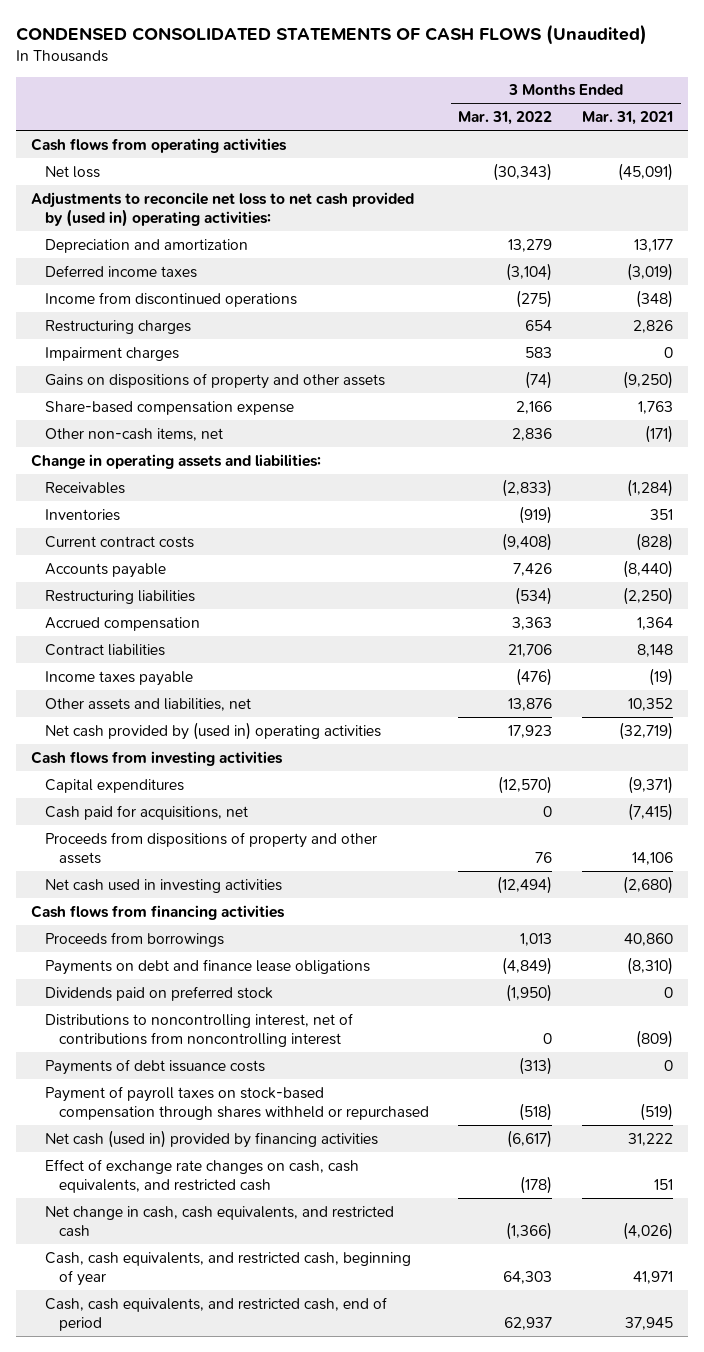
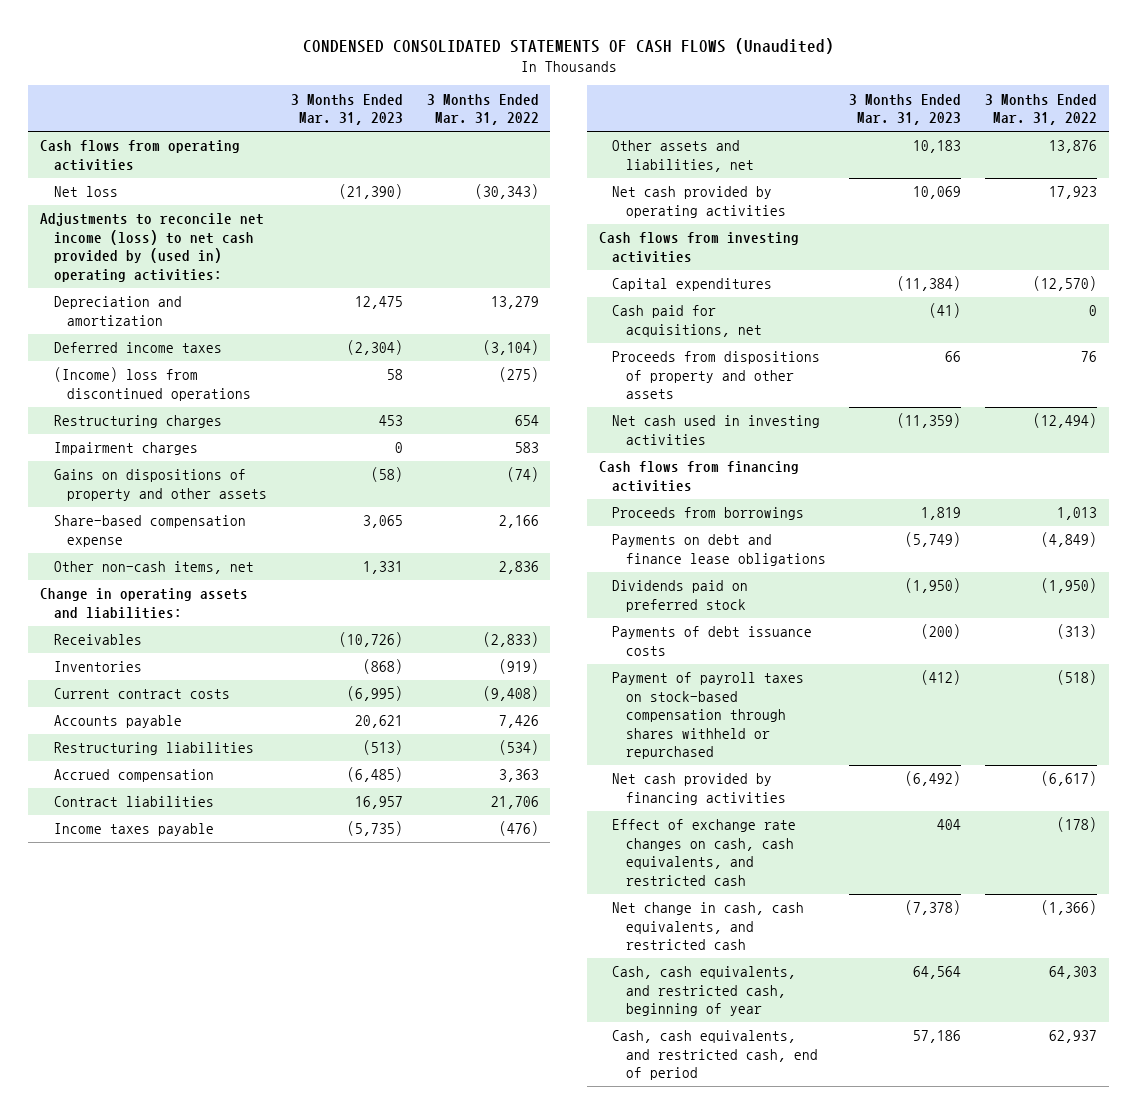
[582,110,674,125] Mar. 31, 2021 -> none
none -> [290,93,403,126] 3 Months Ended Mar. 31, 2023
[30,191,414,227] Adjustments to reconcile net loss to net cash provided by (used in) operating activities: -> [40,213,265,282] Adjustments to reconcile net income (loss) to net cash provided by (used in) operating activities:
[44,291,297,307] Income from discontinued operations -> [53,367,252,401] (Income) loss from discontinued operations
[44,721,381,740] Net cash provided by (used in) operating activities -> [612,186,786,218] Net cash provided by operating activities
[44,1012,353,1047] Distributions to noncontrolling interest, net of contributions from noncontrolling interest -> none
[44,1129,378,1148] Net cash (used in) provided by financing activities -> [612,773,786,805] Net cash provided by financing activities

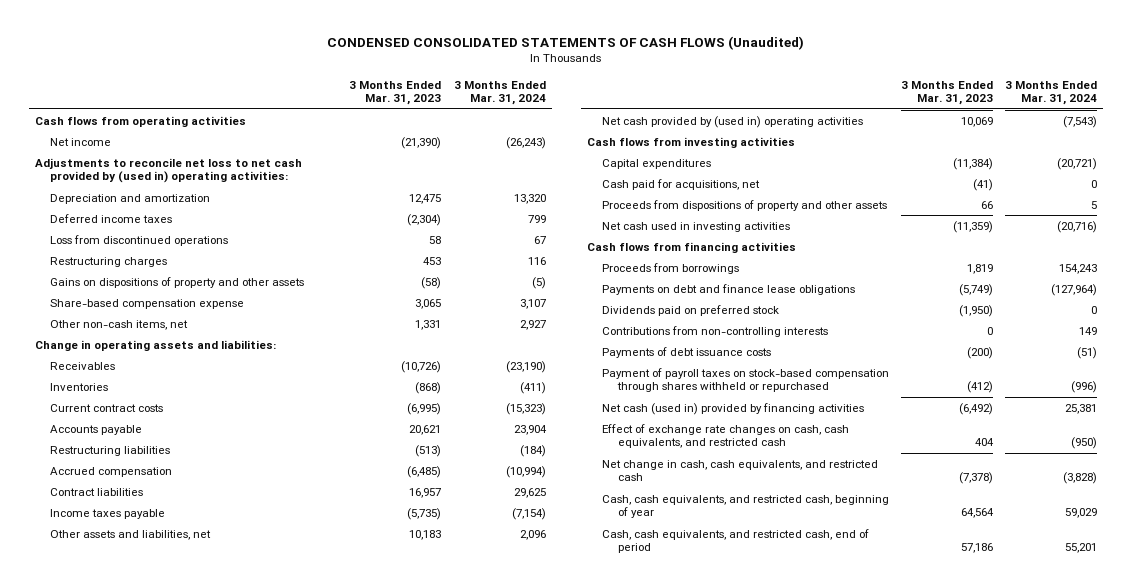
[426,93,539,126] 3 Months Ended Mar. 31, 2022 -> none
none -> [453,80,546,106] 3 Months Ended Mar. 31, 2024
[53,186,118,198] Net loss -> [50,137,112,146] Net income
[40,213,265,282] Adjustments to reconcile net income (loss) to net cash provided by (used in) operating activities: -> [34,157,302,184] Adjustments to reconcile net loss to net cash provided by (used in) operating activities:
[53,367,252,401] (Income) loss from discontinued operations -> [50,234,229,246] Loss from discontinued operations
[53,442,198,456] Impairment charges -> none
[612,186,786,218] Net cash provided by operating activities -> [602,115,864,128] Net cash provided by (used in) operating activities
none -> [602,325,829,337] Contributions from non-controlling interests
[612,773,786,805] Net cash provided by financing activities -> [602,402,865,415] Net cash (used in) provided by financing activities

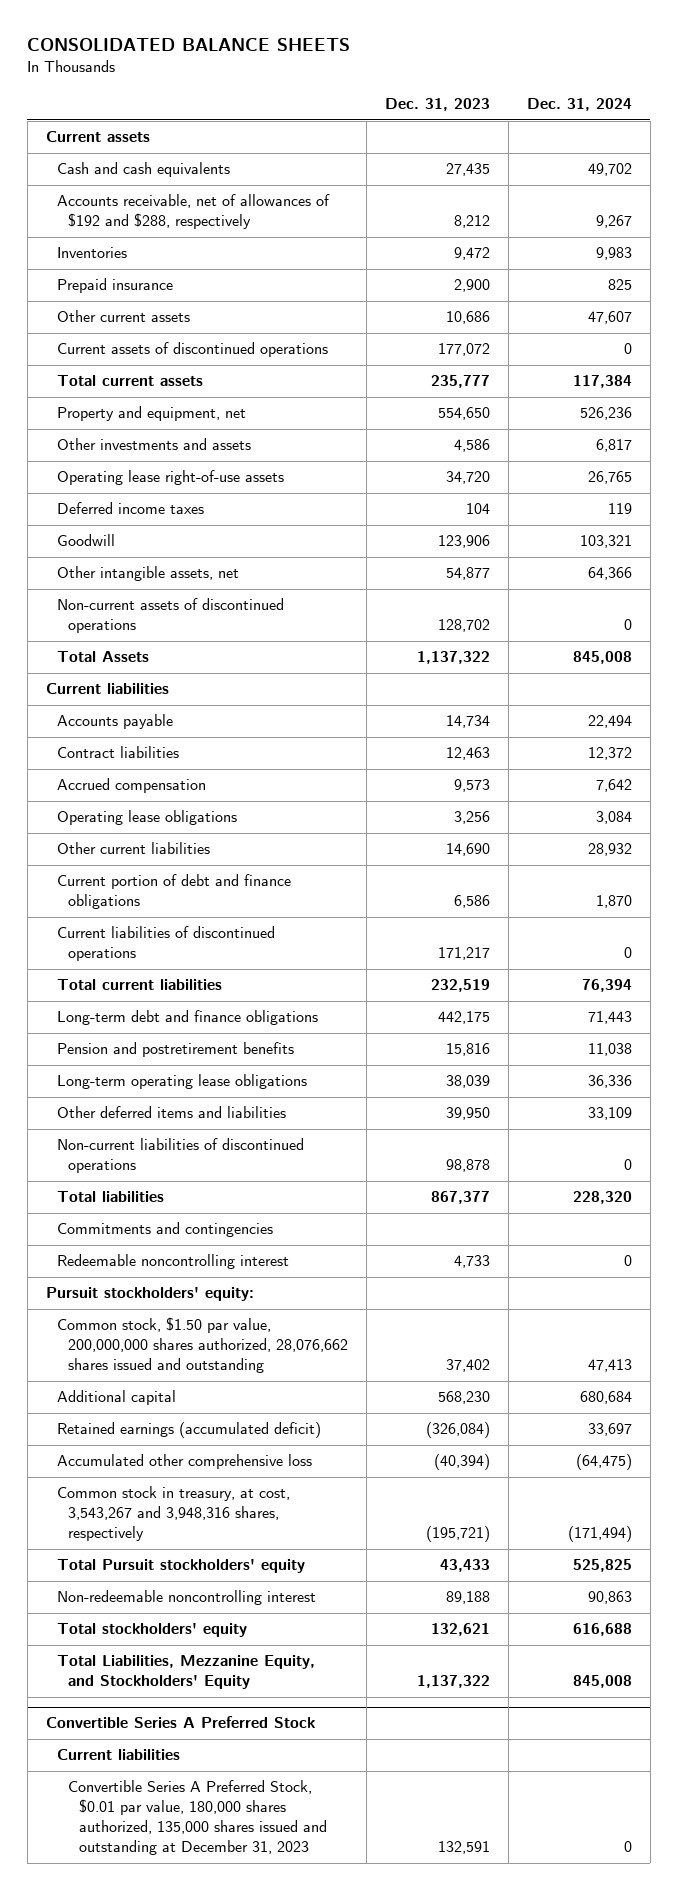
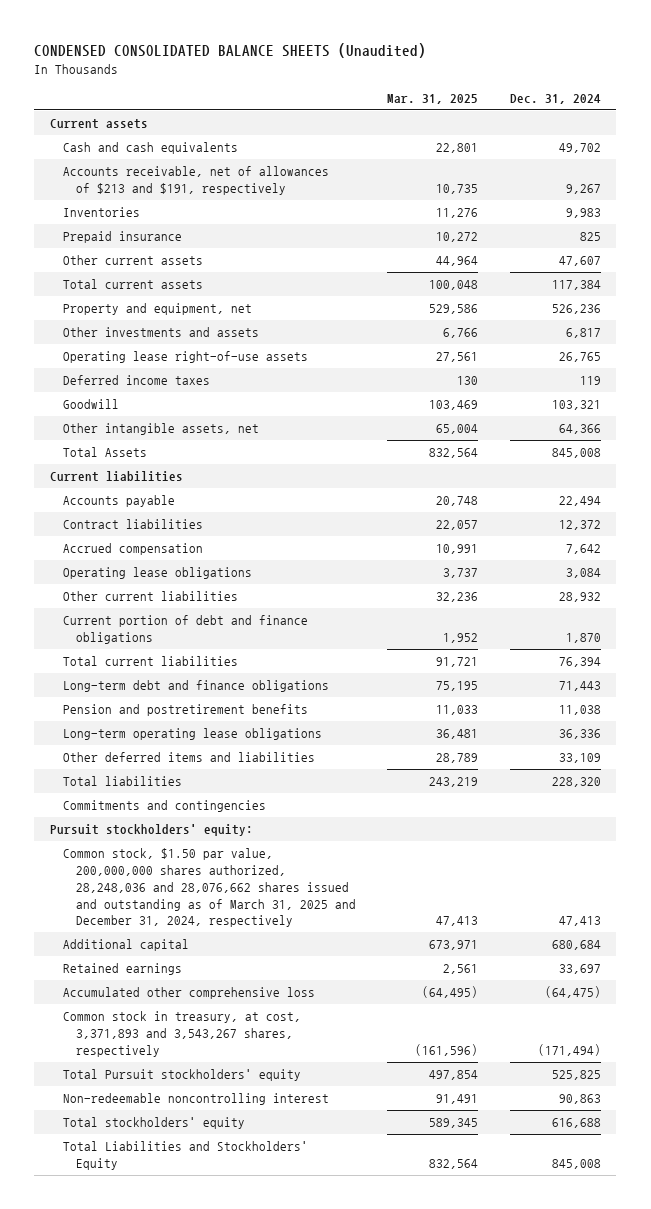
[27,38,351,52] CONSOLIDATED BALANCE SHEETS -> [34,42,427,58] CONDENSED CONSOLIDATED BALANCE SHEETS (Unaudited)
[385,98,491,112] Dec. 31, 2023 -> none
none -> [387,93,479,104] Mar. 31, 2025
[57,194,331,230] Accounts receivable, net of allowances of $192 and $288, respectively -> [62,166,329,196] Accounts receivable, net of allowances of $213 and $191, respectively
[57,342,329,358] Current assets of discontinued operations -> none
[57,598,285,634] Non-current assets of discontinued operations -> none
[57,926,276,962] Current liabilities of discontinued operations -> none
[57,1138,305,1174] Non-current liabilities of discontinued operations -> none
[57,1254,290,1270] Redeemable noncontrolling interest -> none
[57,1317,349,1374] Common stock, $1.50 par value, 200,000,000 shares authorized, 28,076,662 shares issued and outstanding -> [62,848,356,928] Common stock, $1.50 par value, 200,000,000 shares authorized, 28,248,036 and 28,076,662 shares issued and outstanding as of March 31, 2025 and December 31, 2024, respectively
[57,1422,322,1439] Retained earnings (accumulated deficit) -> [62,963,182,976] Retained earnings
[57,1486,291,1542] Common stock in treasury, at cost, 3,543,267 and 3,948,316 shares, respectively -> [62,1011,301,1057] Common stock in treasury, at cost, 3,371,893 and 3,543,267 shares, respectively
[45,1716,315,1729] Convertible Series A Preferred Stock -> none
[57,1749,181,1761] Current liabilities -> none
[68,1780,328,1856] Convertible Series A Preferred Stock, $0.01 par value, 180,000 shares authorized, 135,000 shares issued and outstanding at December 31, 2023 -> none
[57,1655,316,1690] Total Liabilities, Mezzanine Equity, and Stockholders' Equity -> [62,1141,308,1171] Total Liabilities and Stockholders' Equity

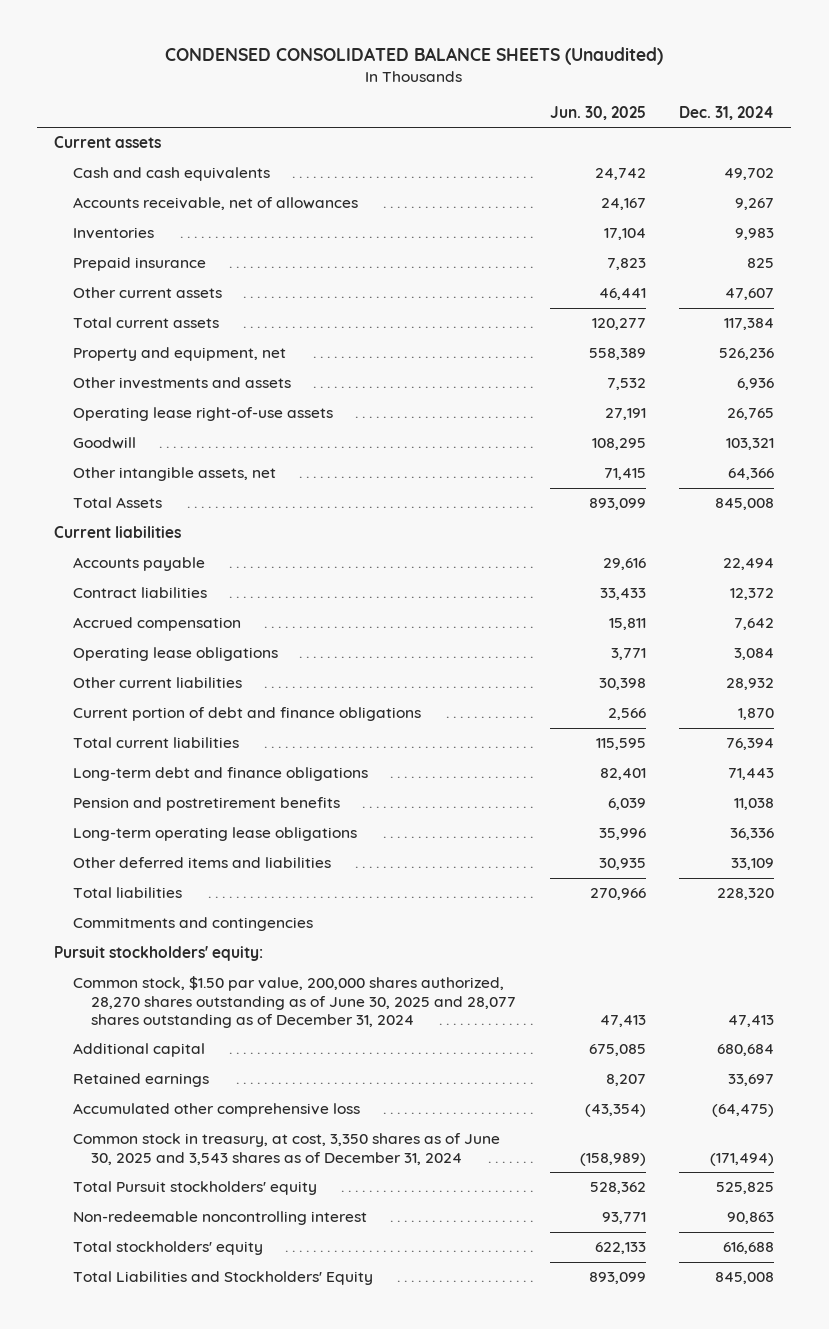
[387,93,479,104] Mar. 31, 2025 -> none
none -> [549,105,646,120] Jun. 30, 2025
[62,166,329,196] Accounts receivable, net of allowances of $213 and $191, respectively -> [72,197,358,211] Accounts receivable, net of allowances
[565,328,601,339] 6,817 -> [737,378,775,391] 6,936
[62,375,210,386] Deferred income taxes -> none
[62,848,356,928] Common stock, $1.50 par value, 200,000,000 shares authorized, 28,248,036 and 28,076,662 shares issued and outstanding as of March 31, 2025 and December 31, 2024, respectively -> [72,976,517,1028] Common stock, $1.50 par value, 200,000 shares authorized, 28,270 shares outstanding as of June 30, 2025 and 28,077 shares outstanding as of December 31, 2024
[62,1011,301,1057] Common stock in treasury, at cost, 3,371,893 and 3,543,267 shares, respectively -> [72,1133,500,1165] Common stock in treasury, at cost, 3,350 shares as of June 30, 2025 and 3,543 shares as of December 31, 2024

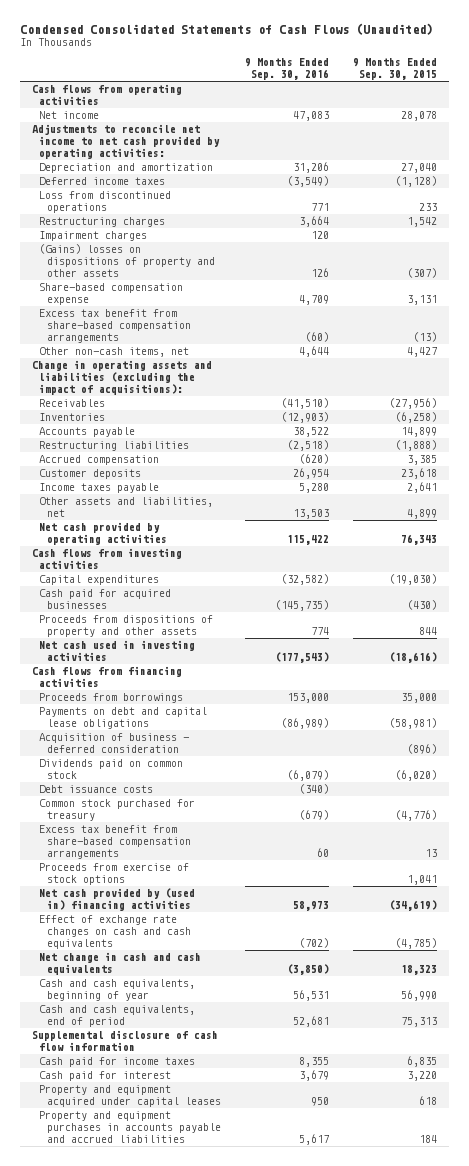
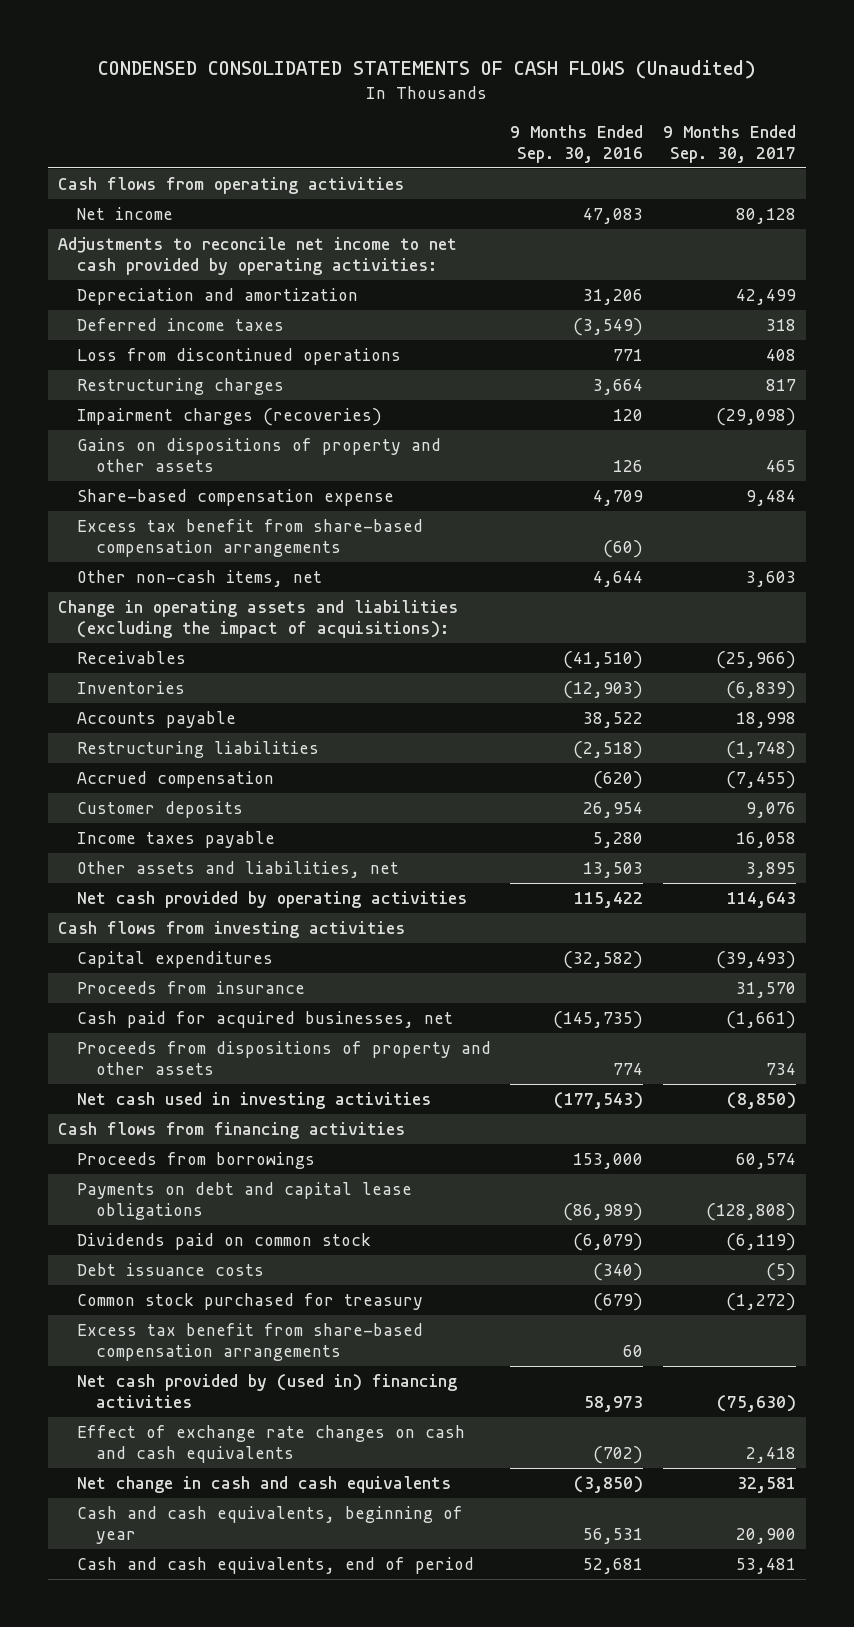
[19,22,433,35] Condensed Consolidated Statements of Cash Flows (Unaudited) -> [97,60,756,80] CONDENSED CONSOLIDATED STATEMENTS OF CASH FLOWS (Unaudited)
[353,58,438,81] 9 Months Ended Sep. 30, 2015 -> none
none -> [662,124,796,164] 9 Months Ended Sep. 30, 2017
[39,231,148,242] Impairment charges -> [76,407,382,426] Impairment charges (recoveries)
[39,244,215,277] (Gains) losses on dispositions of property and other assets -> [76,437,441,473] Gains on dispositions of property and other assets
none -> [76,980,305,994] Proceeds from insurance
[39,589,172,610] Cash paid for acquired businesses -> [76,1010,453,1028] Cash paid for acquired businesses, net
[39,733,190,754] Acquisition of business - deferred consideration -> none
[39,863,190,886] Proceeds from exercise of stock options -> none
[31,1030,218,1052] Supplemental disclosure of cash flow information -> none
[39,1057,196,1068] Cash paid for income taxes -> none
[39,1071,172,1082] Cash paid for interest -> none
[39,1085,221,1108] Property and equipment acquired under capital leases -> none
[39,1111,221,1143] Property and equipment purchases in accounts payable and accrued liabilities -> none

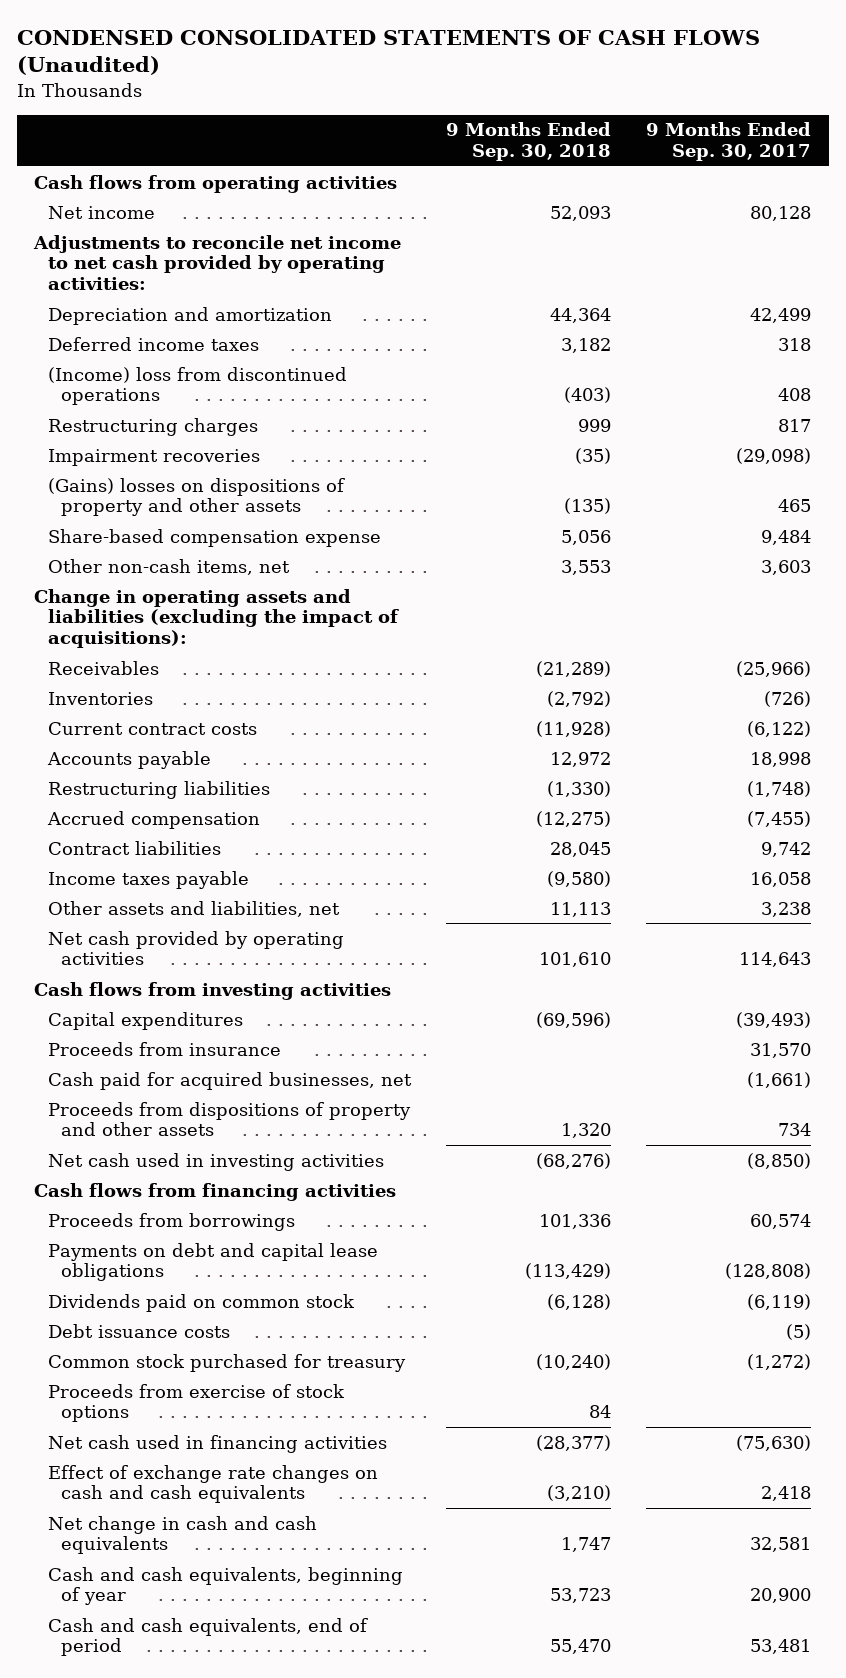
[510,124,644,164] 9 Months Ended Sep. 30, 2016 -> none
none -> [446,122,612,162] 9 Months Ended Sep. 30, 2018
[76,347,401,365] Loss from discontinued operations -> [47,366,347,406] (Income) loss from discontinued operations
[76,407,382,426] Impairment charges (recoveries) -> [47,448,260,466] Impairment recoveries
[76,437,441,473] Gains on dispositions of property and other assets -> [47,477,345,517] (Gains) losses on dispositions of property and other assets
[76,518,423,558] Excess tax benefit from share-based compensation arrangements -> none
[725,680,796,699] (6,839) -> [764,690,812,707] (726)
none -> [47,721,257,735] Current contract costs
[76,800,243,818] Customer deposits -> none
none -> [47,840,221,855] Contract liabilities
[745,861,796,878] 3,895 -> [761,901,812,917] 3,238
[76,1322,423,1362] Excess tax benefit from share-based compensation arrangements -> none
none -> [47,1383,345,1423] Proceeds from exercise of stock options
[76,1373,457,1409] Net cash provided by (used in) financing activities -> [47,1434,387,1453] Net cash used in financing activities

